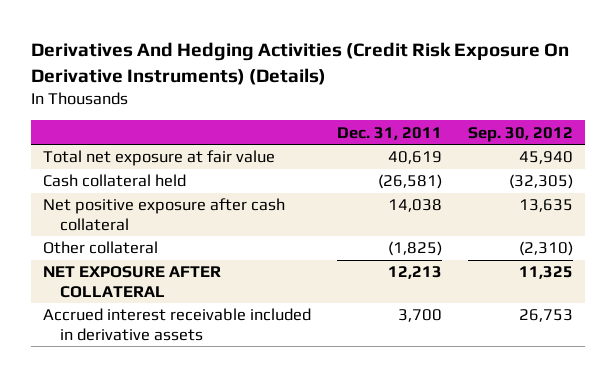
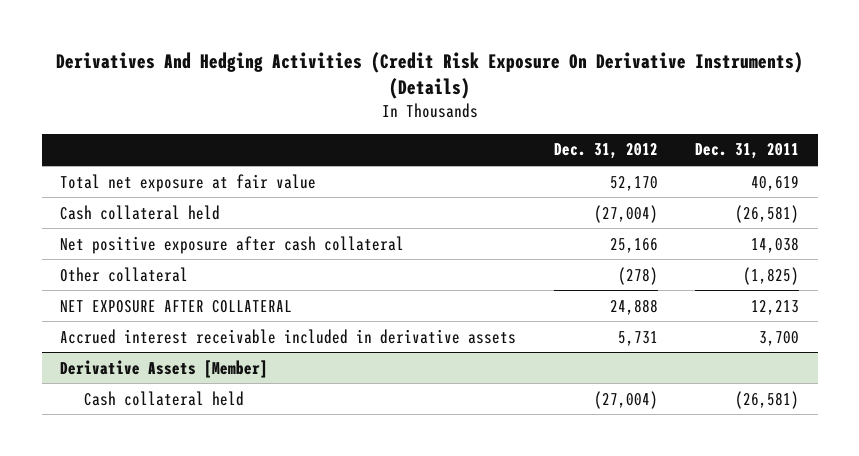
[467,126,573,142] Sep. 30, 2012 -> none
none -> [553,143,658,160] Dec. 31, 2012
none -> [60,359,269,378] Derivative Assets [Member]
none -> [84,390,245,406] Cash collateral held

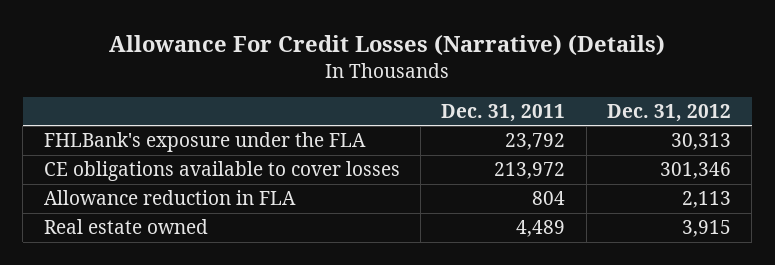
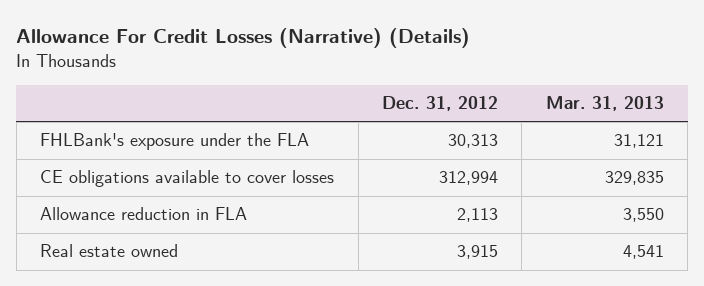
[441,104,566,123] Dec. 31, 2011 -> none
none -> [545,96,664,112] Mar. 31, 2013
[660,162,732,180] 301,346 -> [439,171,499,186] 312,994

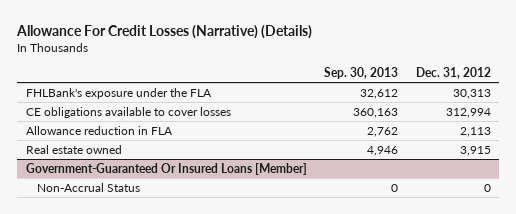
[545,96,664,112] Mar. 31, 2013 -> none
none -> [324,67,399,80] Sep. 30, 2013
none -> [25,162,307,175] Government-Guaranteed Or Insured Loans [Member]
none -> [37,182,141,192] Non-Accrual Status

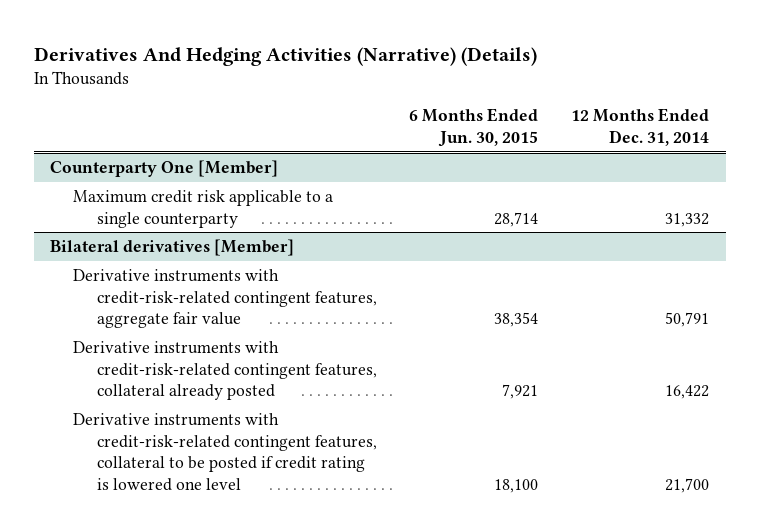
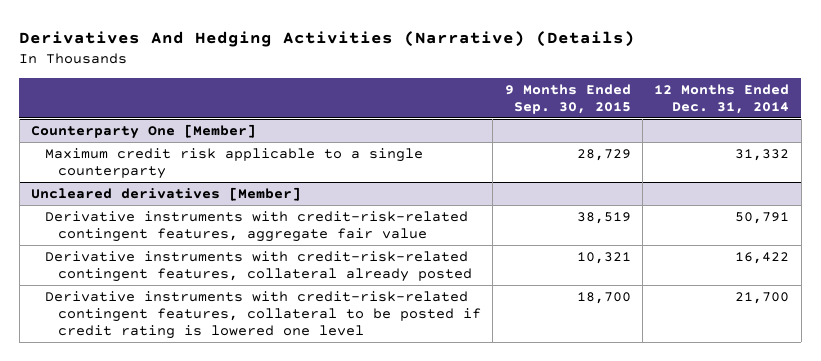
[409,108,539,147] 6 Months Ended Jun. 30, 2015 -> none
none -> [504,83,631,115] 9 Months Ended Sep. 30, 2015
[49,239,294,257] Bilateral derivatives [Member] -> [31,186,302,201] Uncleared derivatives [Member]

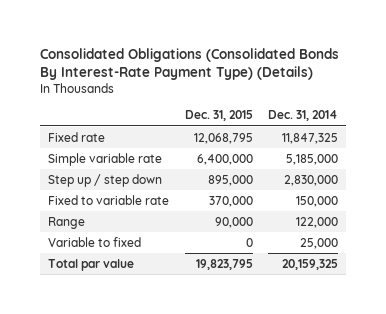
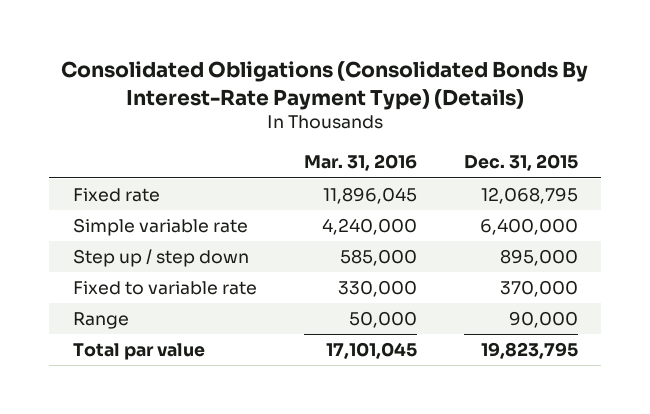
[268,110,339,122] Dec. 31, 2014 -> none
none -> [303,154,417,172] Mar. 31, 2016
[48,236,142,247] Variable to fixed -> none

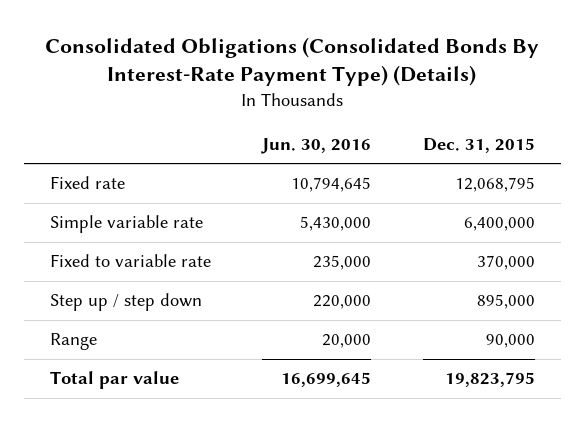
[303,154,417,172] Mar. 31, 2016 -> none
none -> [261,138,372,155] Jun. 30, 2016
[72,249,249,268] Step up / step down -> [49,293,202,312] Step up / step down

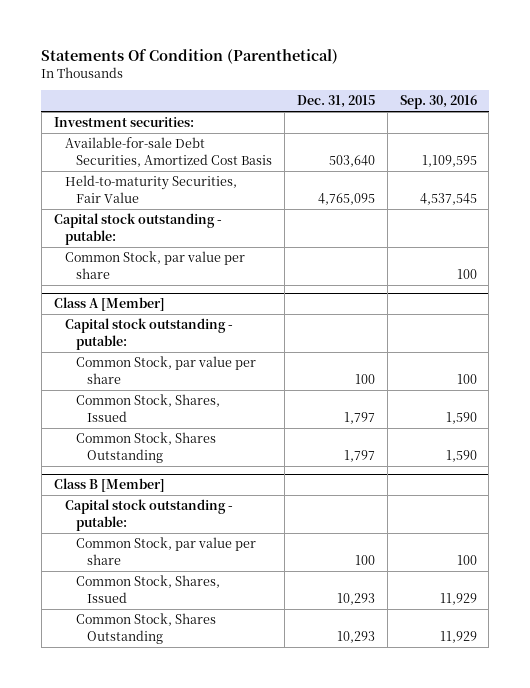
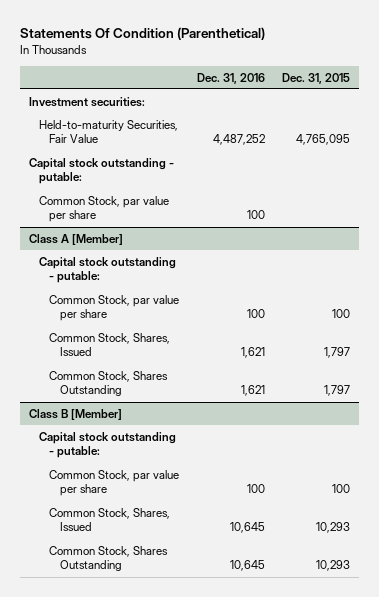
[399,95,477,110] Sep. 30, 2016 -> none
none -> [196,72,265,84] Dec. 31, 2016
[64,137,273,167] Available-for-sale Debt Securities, Amortized Cost Basis -> none

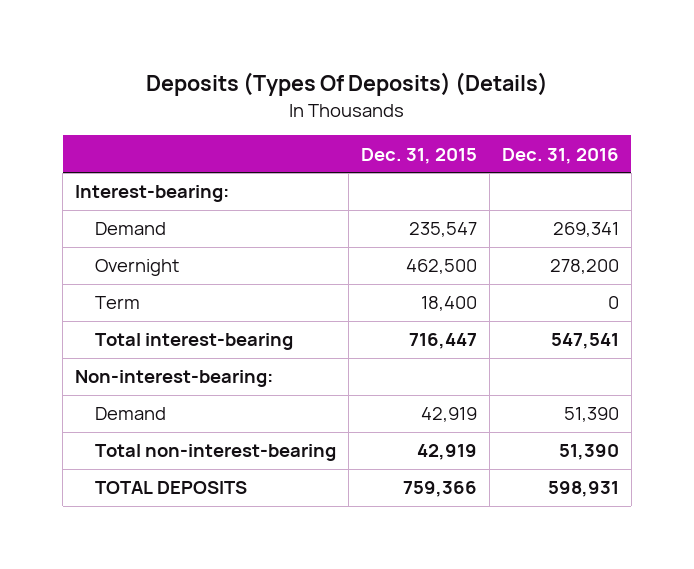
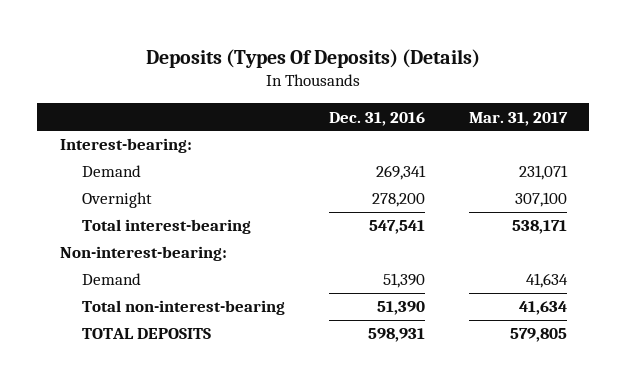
[360,147,477,164] Dec. 31, 2015 -> none
none -> [469,111,569,126] Mar. 31, 2017
[95,296,141,310] Term -> none

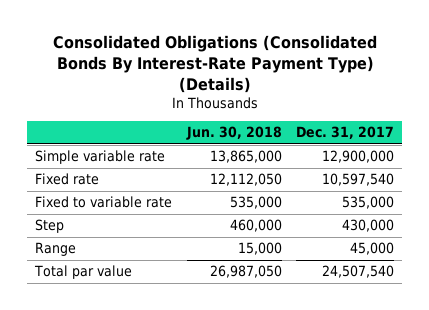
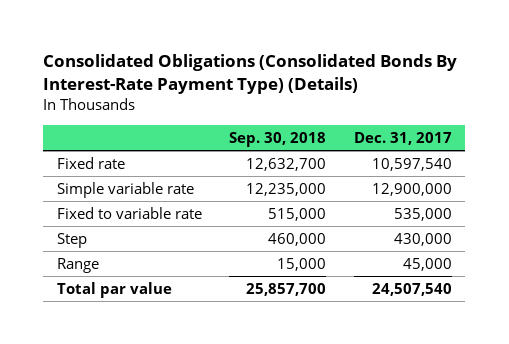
[185,126,282,141] Jun. 30, 2018 -> none
none -> [229,131,327,147] Sep. 30, 2018
[34,150,165,165] Simple variable rate -> [57,182,195,199] Simple variable rate

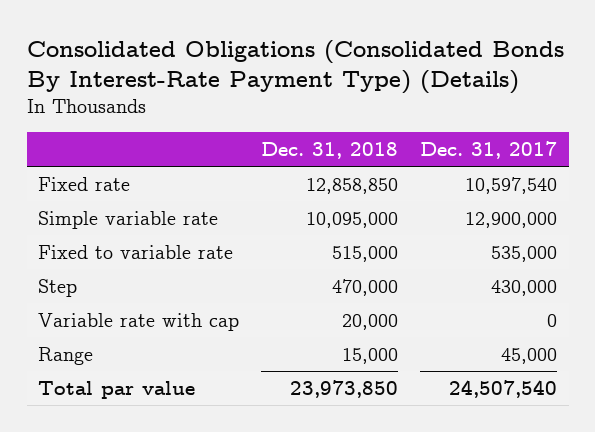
[229,131,327,147] Sep. 30, 2018 -> none
none -> [261,141,399,159] Dec. 31, 2018
none -> [37,312,239,331] Variable rate with cap

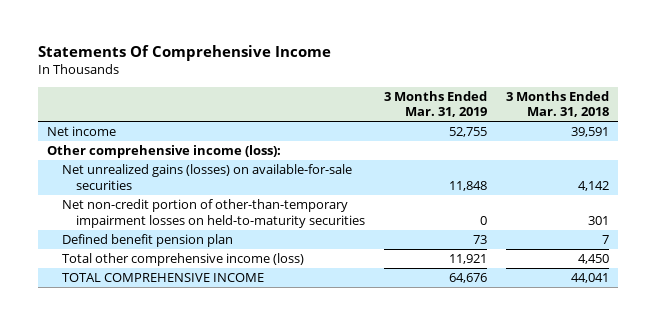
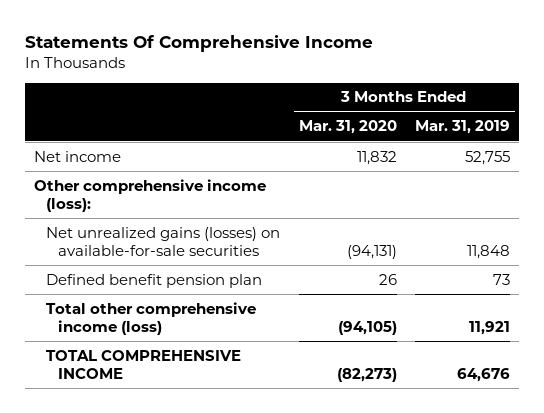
[505,90,609,118] 3 Months Ended Mar. 31, 2018 -> none
none -> [298,120,397,135] Mar. 31, 2020
[61,198,365,228] Net non-credit portion of other-than-temporary impairment losses on held-to-maturity securities -> none

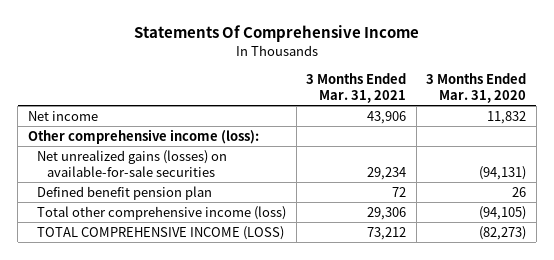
[415,120,511,135] Mar. 31, 2019 -> none
none -> [306,72,407,104] 3 Months Ended Mar. 31, 2021
[46,349,242,379] TOTAL COMPREHENSIVE INCOME -> [37,225,285,240] TOTAL COMPREHENSIVE INCOME (LOSS)

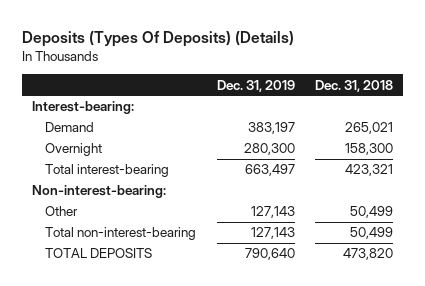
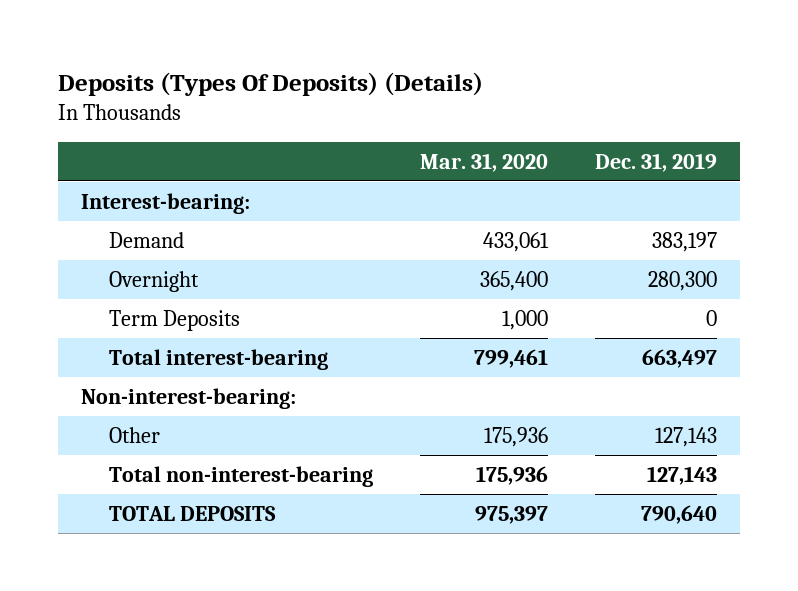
[314,79,393,92] Dec. 31, 2018 -> none
none -> [419,152,548,172] Mar. 31, 2020
none -> [108,309,240,331] Term Deposits

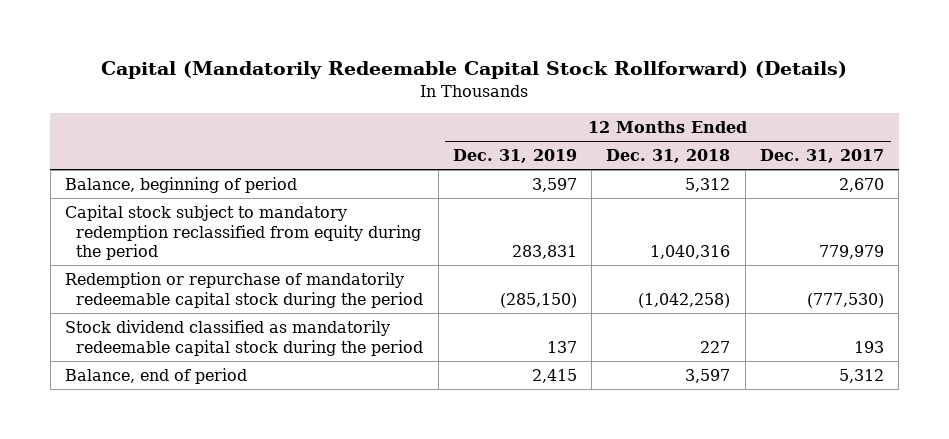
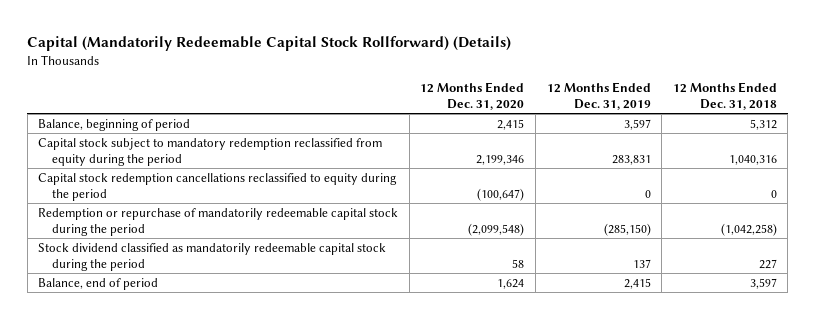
[759,149,884,164] Dec. 31, 2017 -> none
none -> [420,81,525,110] 12 Months Ended Dec. 31, 2020
none -> [38,172,398,201] Capital stock redemption cancellations reclassified to equity during the period

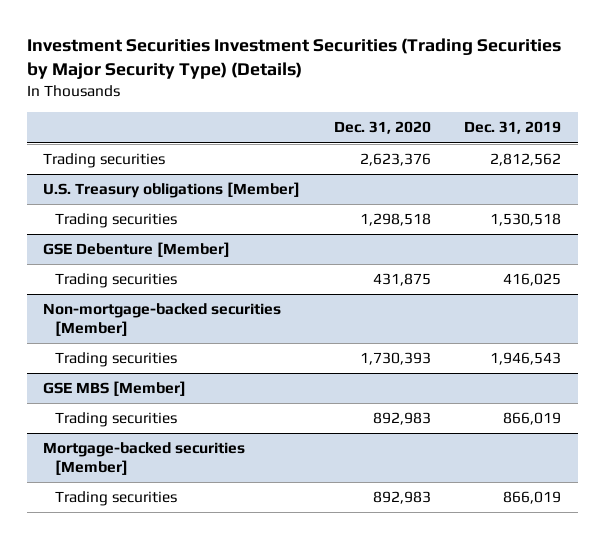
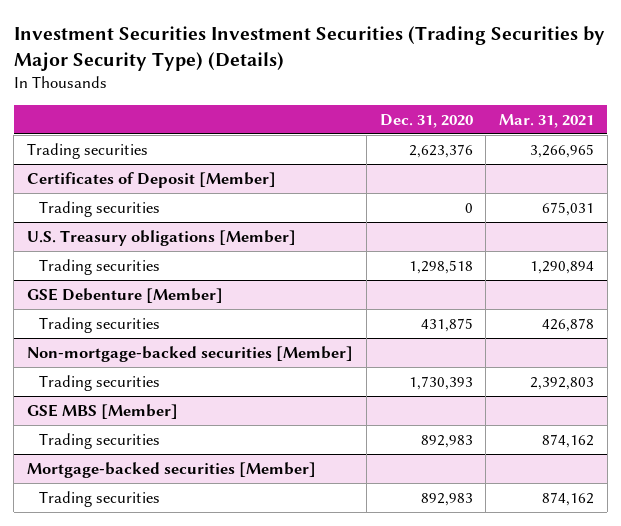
[464,121,562,135] Dec. 31, 2019 -> none
none -> [499,113,595,128] Mar. 31, 2021
none -> [27,171,277,188] Certificates of Deposit [Member]
none -> [39,200,161,217] Trading securities

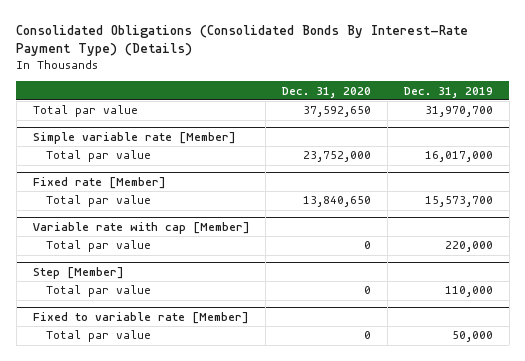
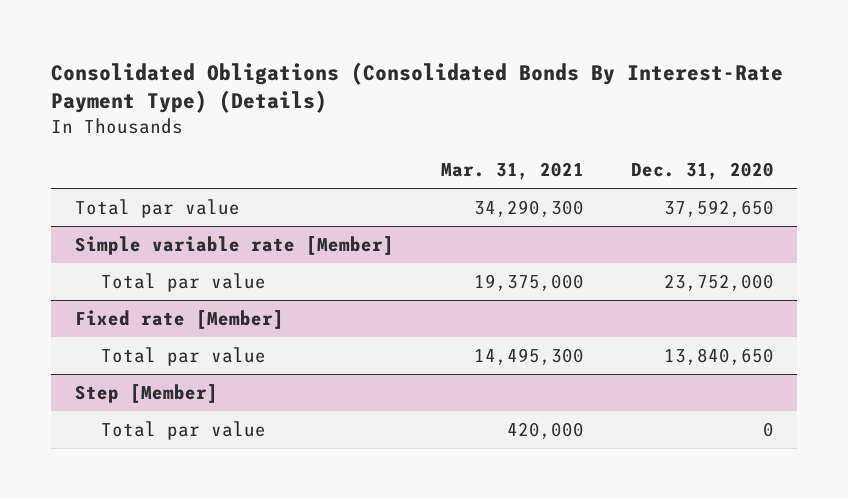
[403,86,493,98] Dec. 31, 2019 -> none
none -> [440,162,584,181] Mar. 31, 2021
[32,221,250,234] Variable rate with cap [Member] -> none
[46,240,152,253] Total par value -> none
[32,311,249,324] Fixed to variable rate [Member] -> none
[46,330,152,343] Total par value -> none

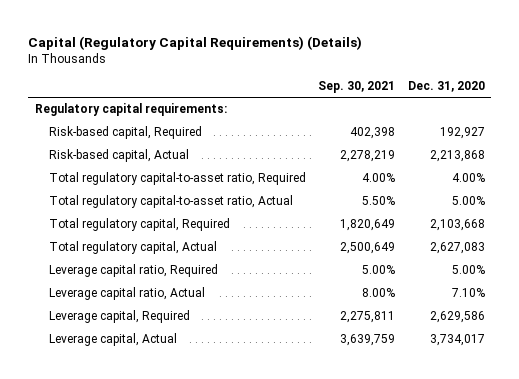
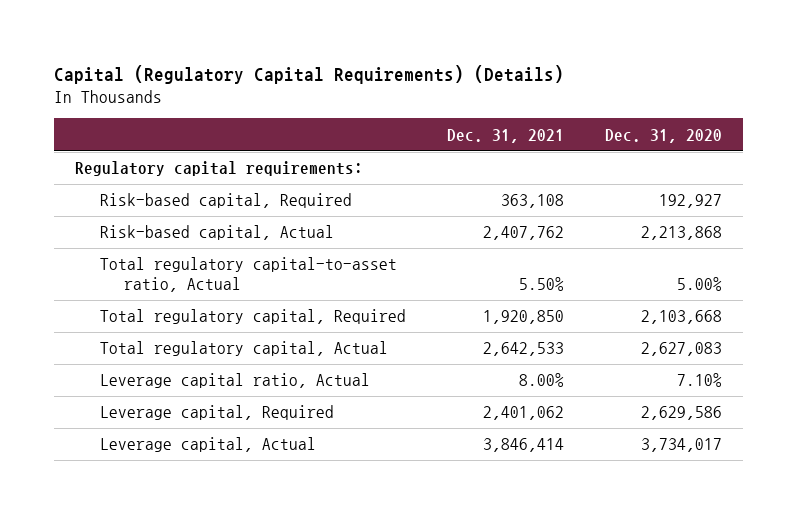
[318,81,396,94] Sep. 30, 2021 -> none
none -> [447,128,565,143] Dec. 31, 2021
[49,172,307,186] Total regulatory capital-to-asset ratio, Required -> none
[49,264,219,278] Leverage capital ratio, Required -> none

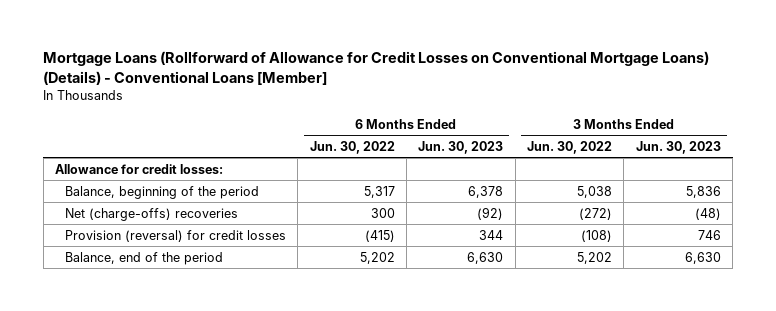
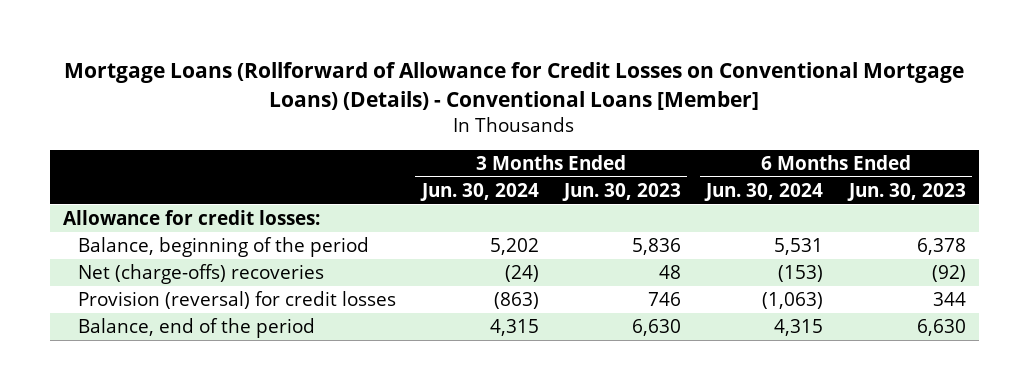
[309,140,395,154] Jun. 30, 2022 -> none
[527,140,613,154] Jun. 30, 2022 -> none
none -> [419,182,539,201] Jun. 30, 2024
none -> [704,182,824,201] Jun. 30, 2024
[694,207,721,220] (48) -> [659,264,682,279] 48

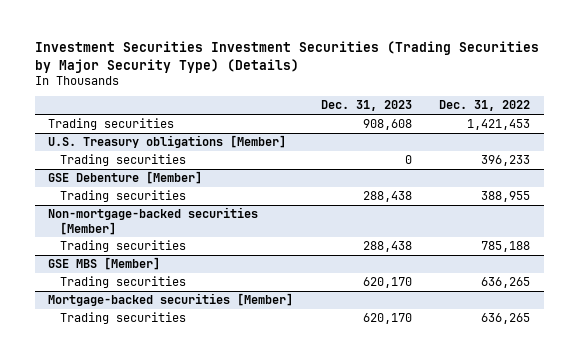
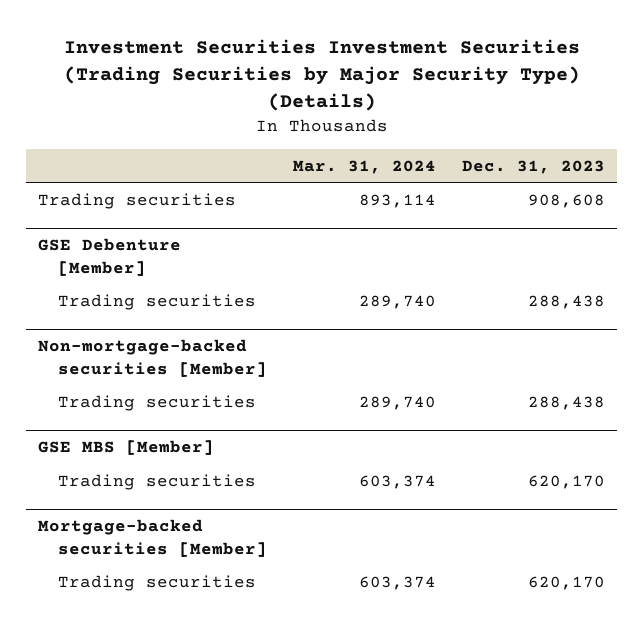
[439,100,531,112] Dec. 31, 2022 -> none
none -> [292,159,436,174] Mar. 31, 2024
[48,134,287,148] U.S. Treasury obligations [Member] -> none
[59,153,186,166] Trading securities -> none

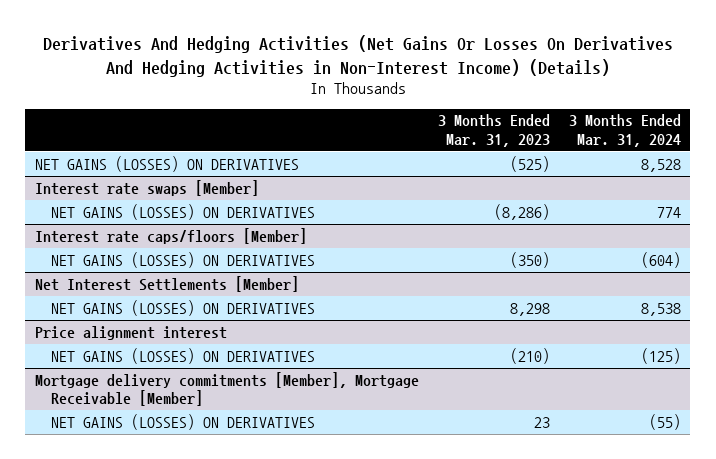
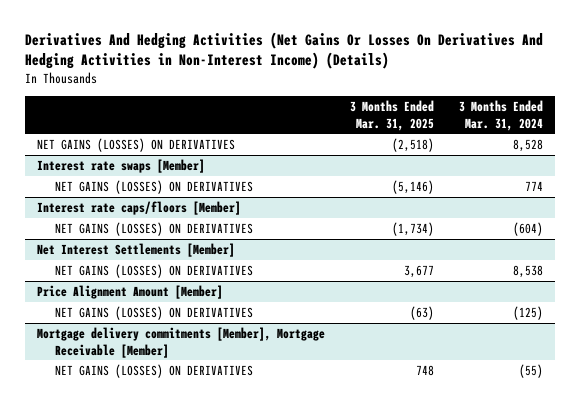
[437,114,550,147] 3 Months Ended Mar. 31, 2023 -> none
none -> [349,99,434,131] 3 Months Ended Mar. 31, 2025
[34,325,227,340] Price alignment interest -> [37,284,224,299] Price Alignment Amount [Member]

